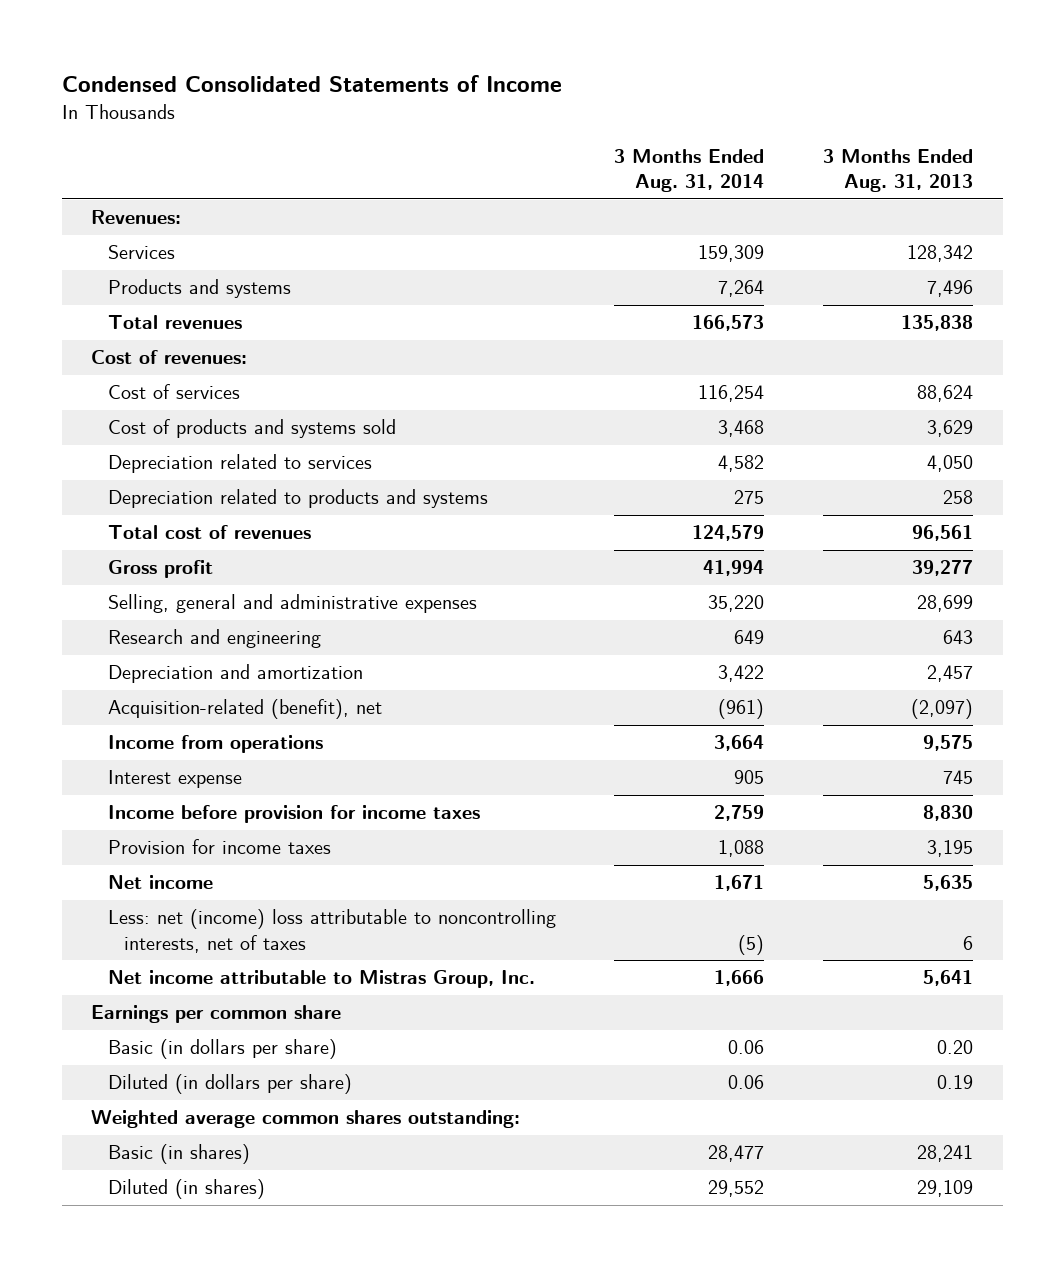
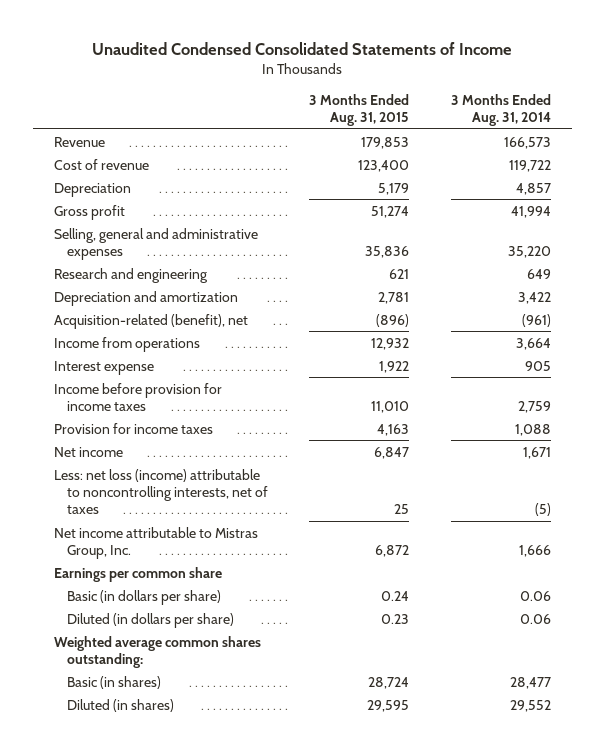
[61,75,562,93] Condensed Consolidated Statements of Income -> [92,42,513,56] Unaudited Condensed Consolidated Statements of Income
[823,149,974,193] 3 Months Ended Aug. 31, 2013 -> none
none -> [309,94,410,127] 3 Months Ended Aug. 31, 2015
[91,210,182,225] Revenues: -> none
[107,245,175,260] Services -> none
[107,279,291,299] Products and systems -> none
[91,350,248,365] Cost of revenues: -> none
[107,384,240,400] Cost of services -> none
[107,419,396,439] Cost of products and systems sold -> none
[107,454,372,474] Depreciation related to services -> none
[107,489,488,509] Depreciation related to products and systems -> none
[107,315,242,330] Total revenues -> [53,136,105,147] Revenue
[107,525,311,540] Total cost of revenues -> [53,158,149,170] Cost of revenue
[692,525,765,542] 124,579 -> [508,159,551,172] 119,722
none -> [53,182,131,197] Depreciation
[107,909,556,953] Less: net (income) loss attributable to noncontrolling interests, net of taxes -> [53,468,268,514] Less: net loss (income) attributable to noncontrolling interests, net of taxes

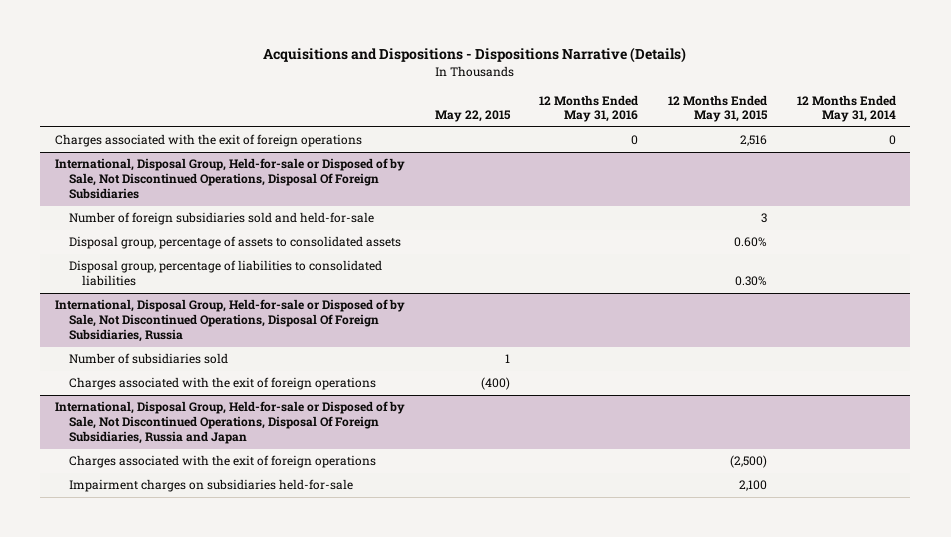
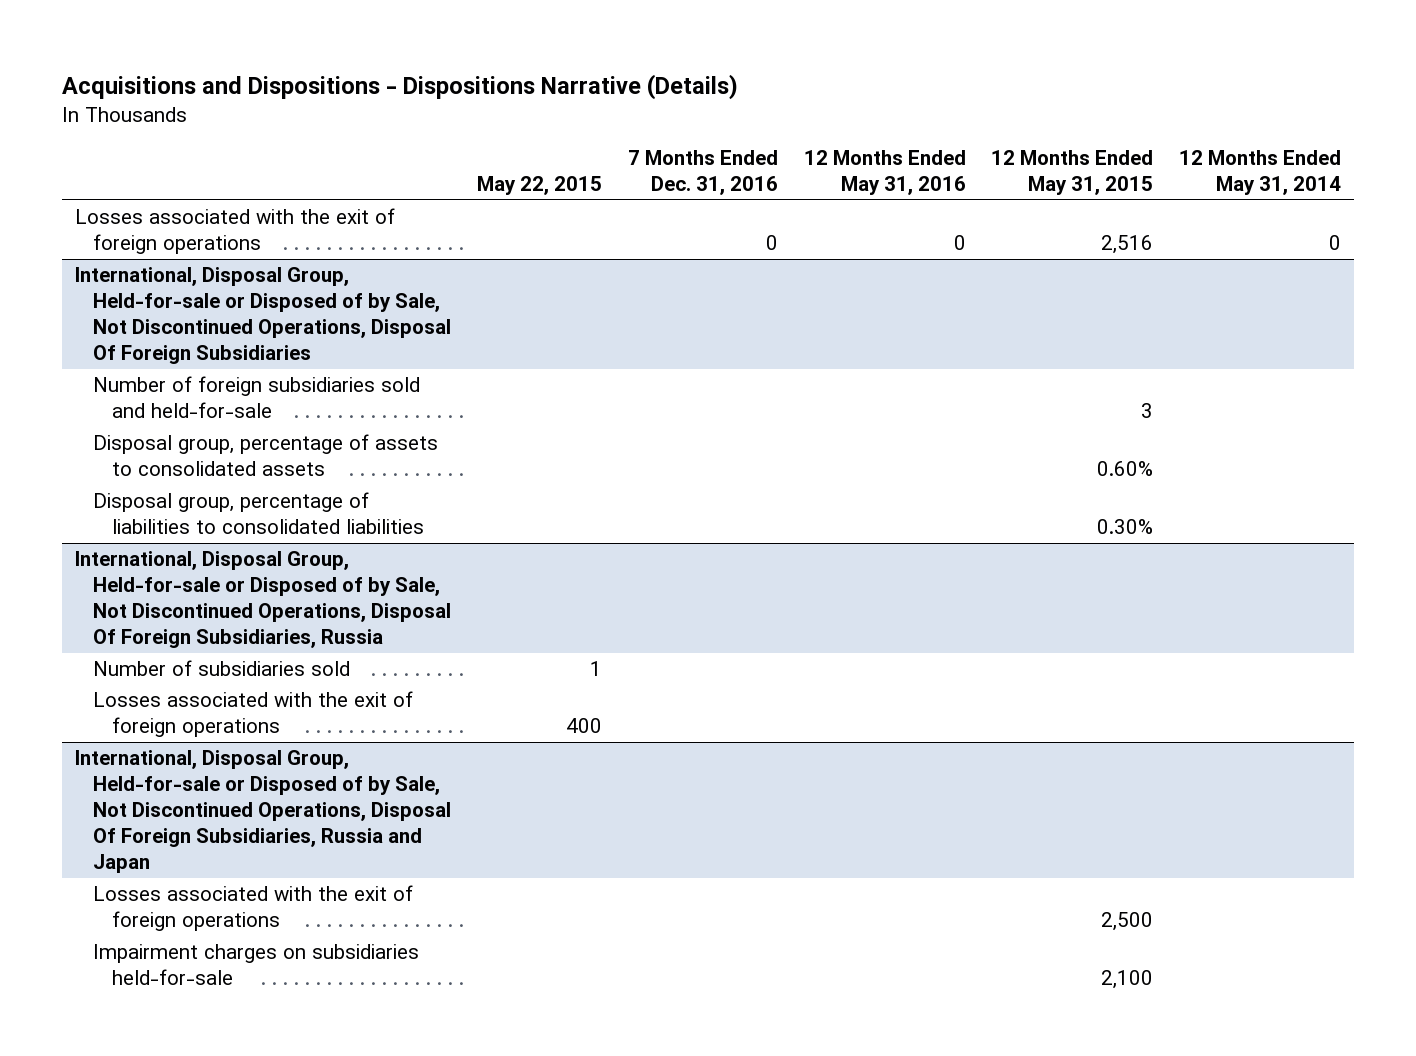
none -> [627,150,778,196] 7 Months Ended Dec. 31, 2016
[55,134,363,148] Charges associated with the exit of foreign operations -> [74,208,395,255] Losses associated with the exit of foreign operations
[68,377,376,391] Charges associated with the exit of foreign operations -> [93,691,414,738] Losses associated with the exit of foreign operations
[480,377,510,391] (400) -> [566,718,603,734] 400
[68,455,376,469] Charges associated with the exit of foreign operations -> [93,885,414,932] Losses associated with the exit of foreign operations
[729,455,767,469] (2,500) -> [1101,912,1154,932] 2,500

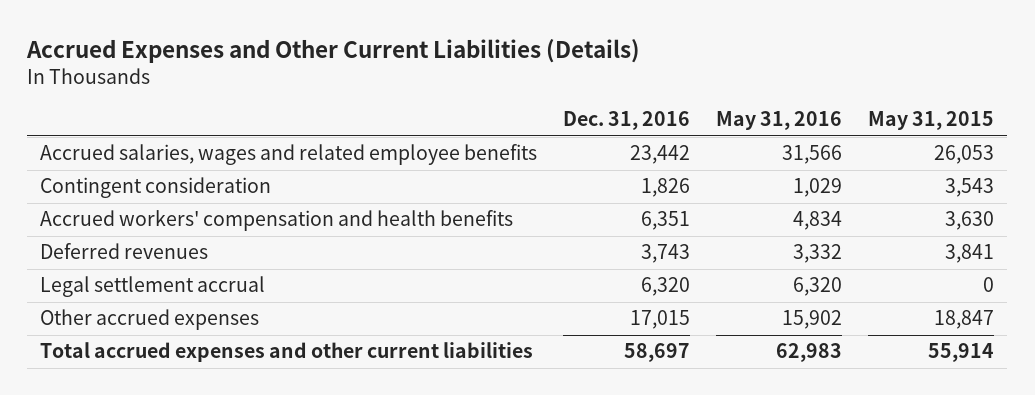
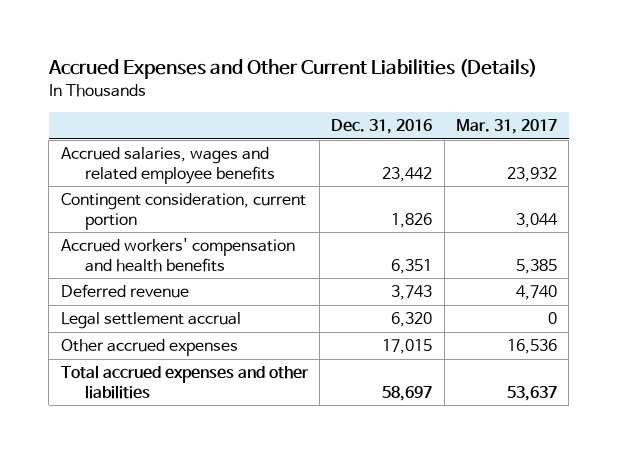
[716,111,843,131] May 31, 2016 -> none
[868,111,995,131] May 31, 2015 -> none
none -> [456,119,558,135] Mar. 31, 2017
[40,177,272,199] Contingent consideration -> [60,193,306,230] Contingent consideration, current portion
[40,243,209,260] Deferred revenues -> [60,284,189,299] Deferred revenue
[40,342,534,363] Total accrued expenses and other current liabilities -> [60,365,309,399] Total accrued expenses and other liabilities

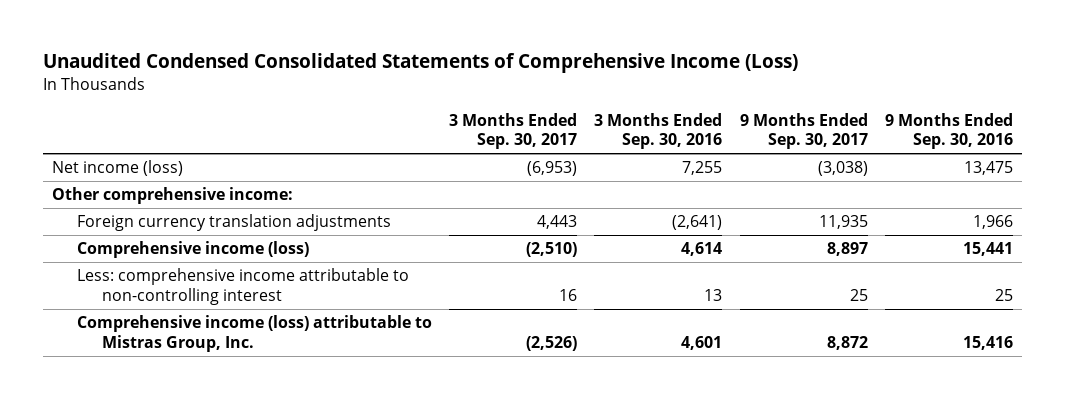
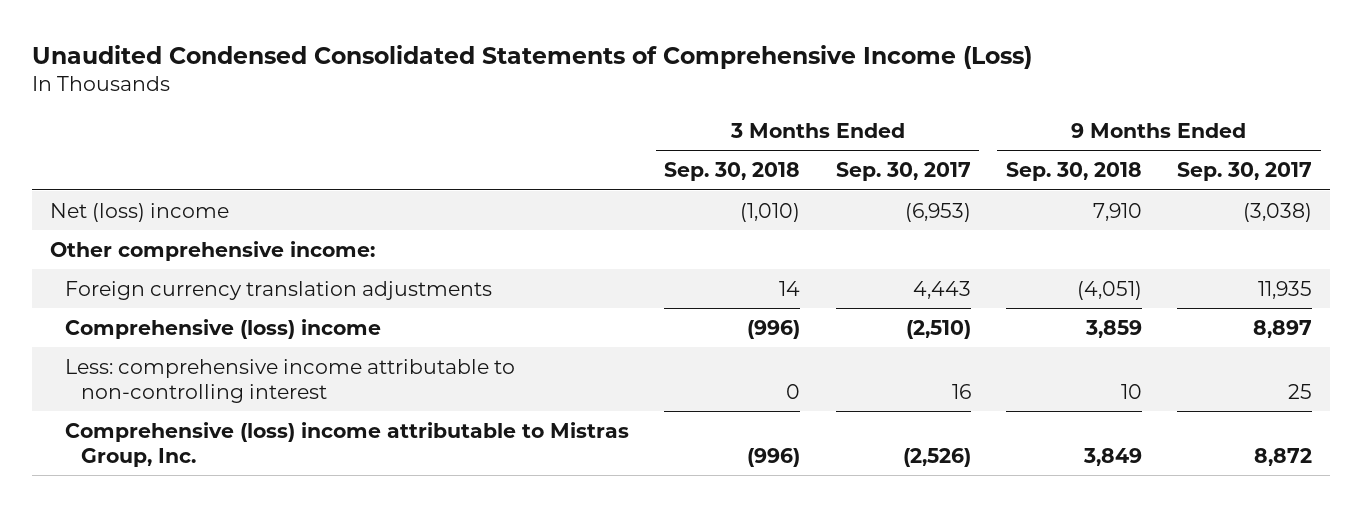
[594,112,723,150] 3 Months Ended Sep. 30, 2016 -> none
[884,112,1013,150] 9 Months Ended Sep. 30, 2016 -> none
none -> [664,162,801,182] Sep. 30, 2018
none -> [1005,162,1142,182] Sep. 30, 2018
[51,160,183,177] Net income (loss) -> [49,202,229,222] Net (loss) income
[77,241,310,259] Comprehensive income (loss) -> [65,318,382,339] Comprehensive (loss) income
[77,315,433,352] Comprehensive income (loss) attributable to Mistras Group, Inc. -> [65,421,630,467] Comprehensive (loss) income attributable to Mistras Group, Inc.

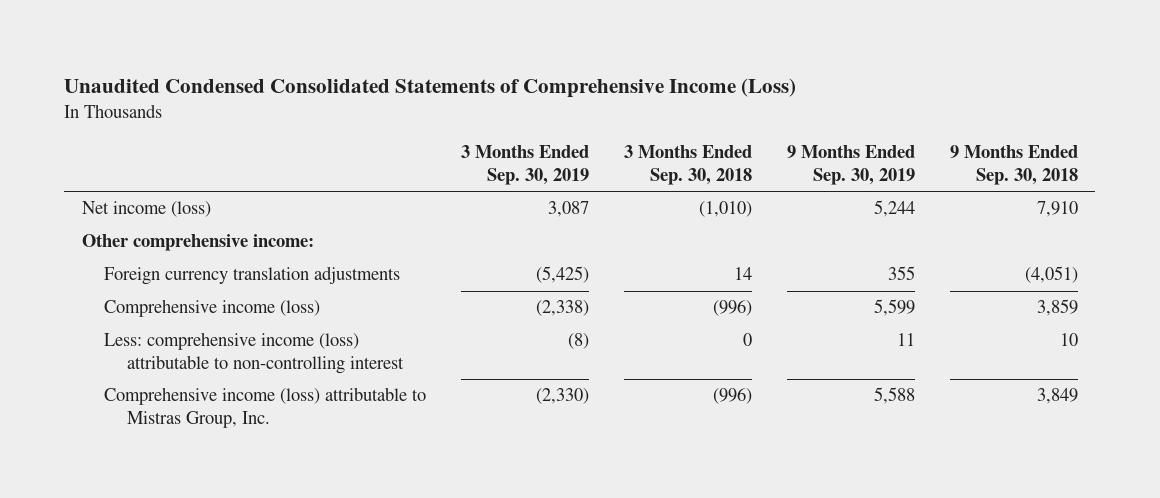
[835,162,971,182] Sep. 30, 2017 -> none
[1177,162,1313,182] Sep. 30, 2017 -> none
none -> [461,145,590,185] 3 Months Ended Sep. 30, 2019
none -> [786,145,915,185] 9 Months Ended Sep. 30, 2019
[49,202,229,222] Net (loss) income -> [81,201,211,218] Net income (loss)
[65,318,382,339] Comprehensive (loss) income -> [104,299,321,318] Comprehensive income (loss)
[65,358,516,403] Less: comprehensive income attributable to non-controlling interest -> [104,332,405,374] Less: comprehensive income (loss) attributable to non-controlling interest
[65,421,630,467] Comprehensive (loss) income attributable to Mistras Group, Inc. -> [104,387,427,428] Comprehensive income (loss) attributable to Mistras Group, Inc.

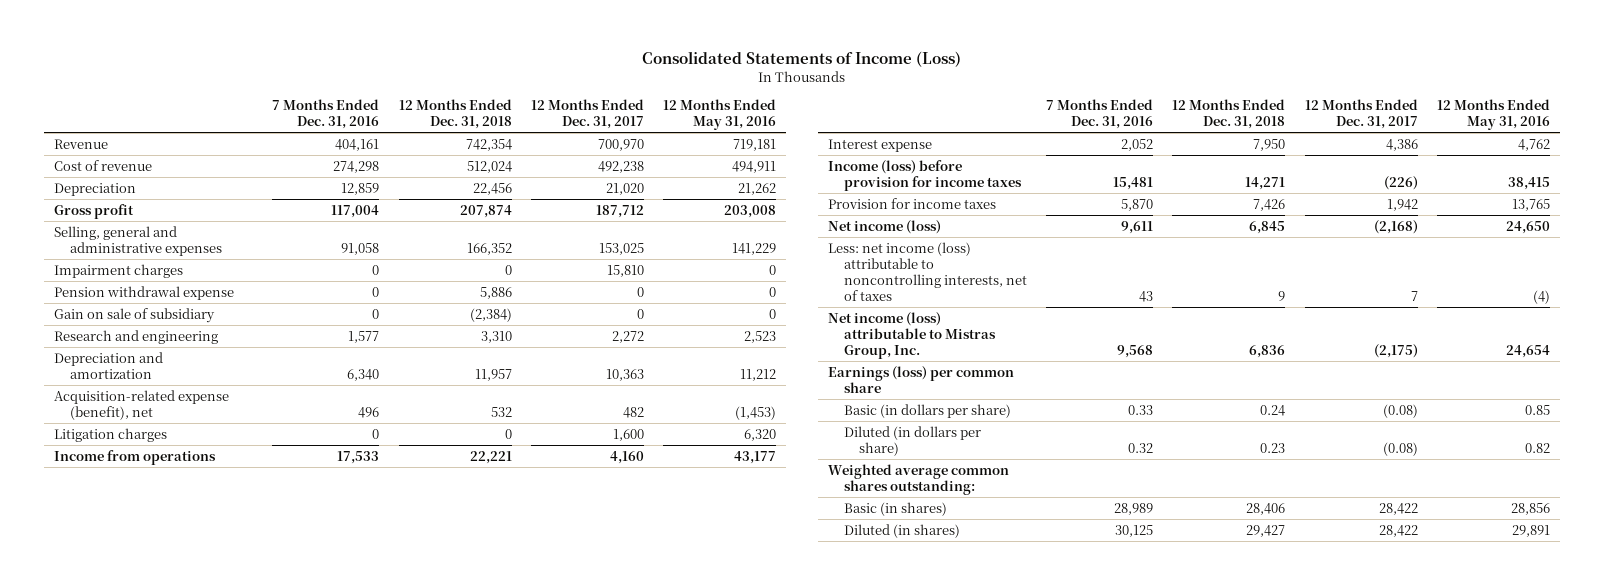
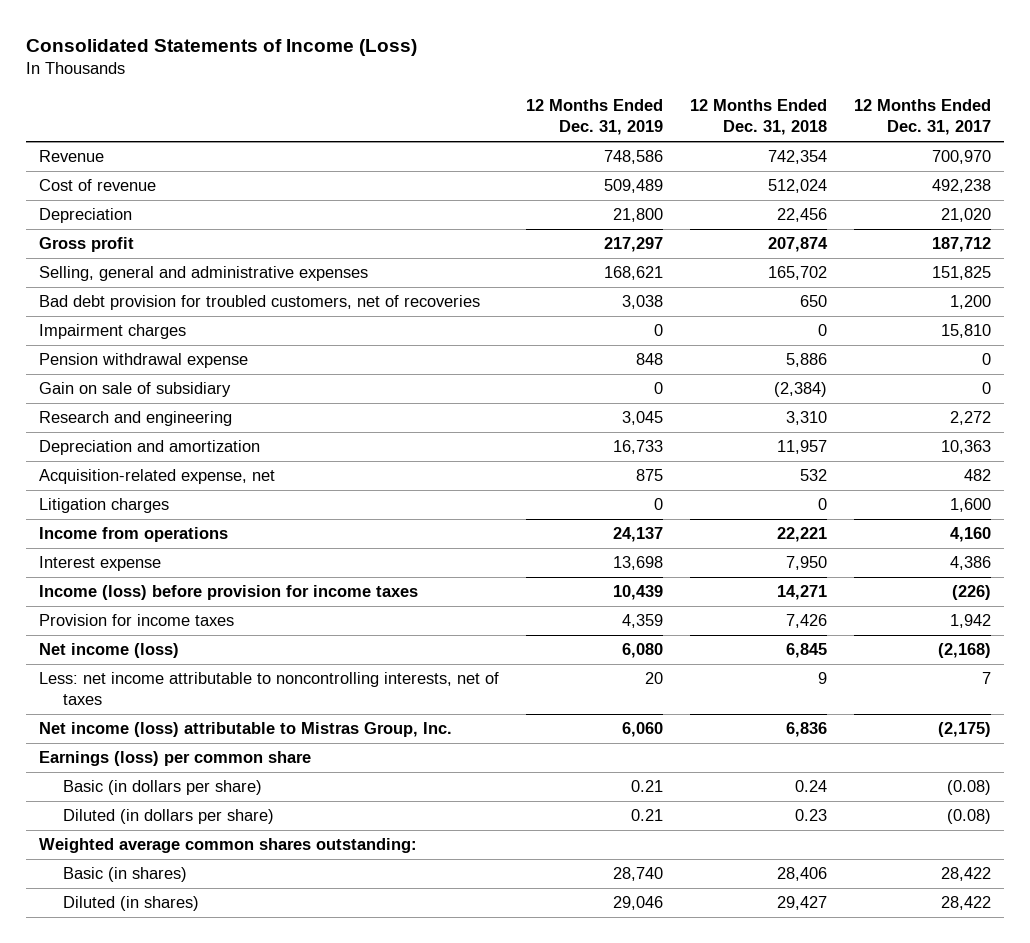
[272,99,380,130] 7 Months Ended Dec. 31, 2016 -> none
[663,99,777,131] 12 Months Ended May 31, 2016 -> none
none -> [526,99,664,136] 12 Months Ended Dec. 31, 2019
[466,242,512,255] 166,352 -> [768,266,828,281] 165,702
[598,242,644,255] 153,025 -> [931,266,991,281] 151,825
none -> [39,295,481,311] Bad debt provision for troubled customers, net of recoveries
[53,389,229,420] Acquisition-related expense (benefit), net -> [39,469,276,485] Acquisition-related expense, net
[827,241,1027,301] Less: net income (loss) attributable to noncontrolling interests, net of taxes -> [39,672,500,706] Less: net income attributable to noncontrolling interests, net of taxes

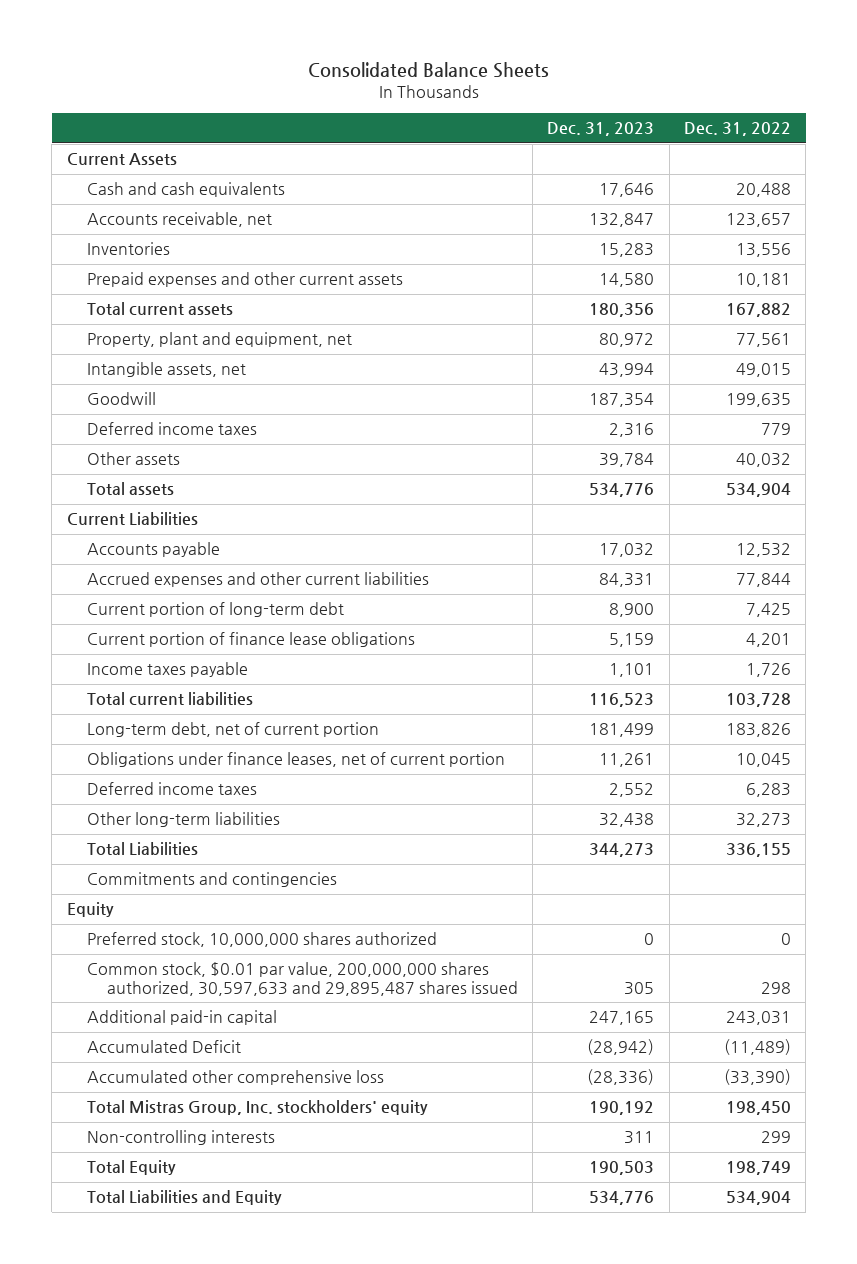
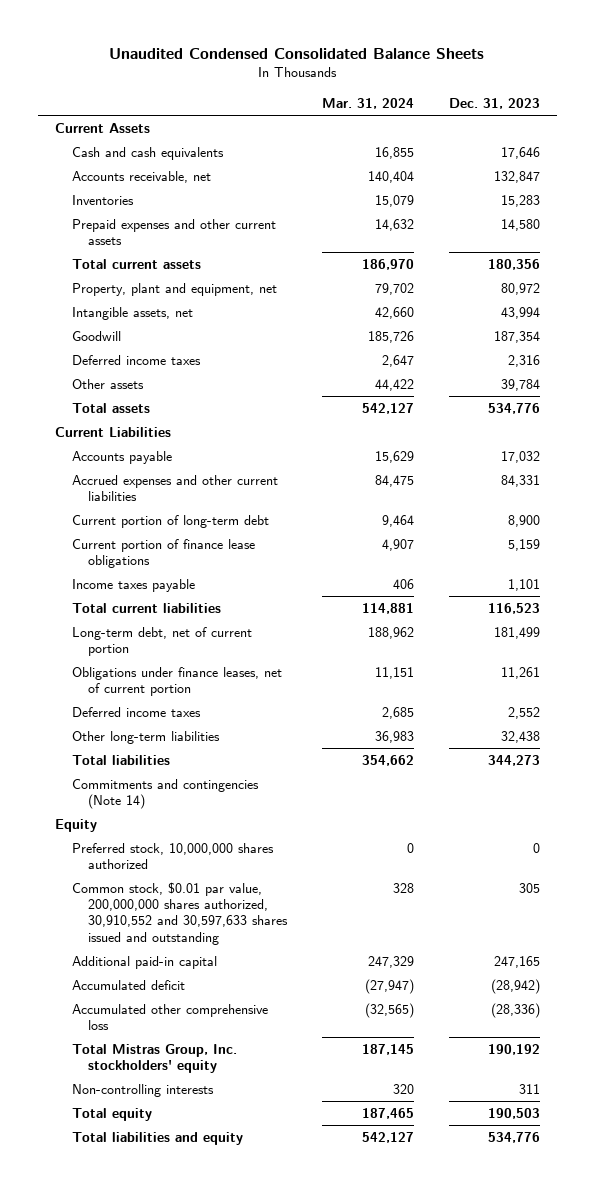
[307,62,549,79] Consolidated Balance Sheets -> [109,48,485,60] Unaudited Condensed Consolidated Balance Sheets
[683,122,791,137] Dec. 31, 2022 -> none
none -> [321,97,414,109] Mar. 31, 2024
[86,842,198,856] Total Liabilities -> [71,754,170,765] Total liabilities
[86,872,337,888] Commitments and contingencies -> [71,778,259,810] Commitments and contingencies (Note 14)
[86,962,518,996] Common stock, $0.01 par value, 200,000,000 shares authorized, 30,597,633 and 29,895,487 shares issued -> [71,881,289,945] Common stock, $0.01 par value, 200,000,000 shares authorized, 30,910,552 and 30,597,633 shares issued and outstanding
[86,1040,241,1054] Accumulated Deficit -> [71,979,185,990] Accumulated deficit
[86,1160,176,1176] Total Equity -> [71,1107,152,1121] Total equity
[86,1190,282,1206] Total Liabilities and Equity -> [71,1131,243,1145] Total liabilities and equity

